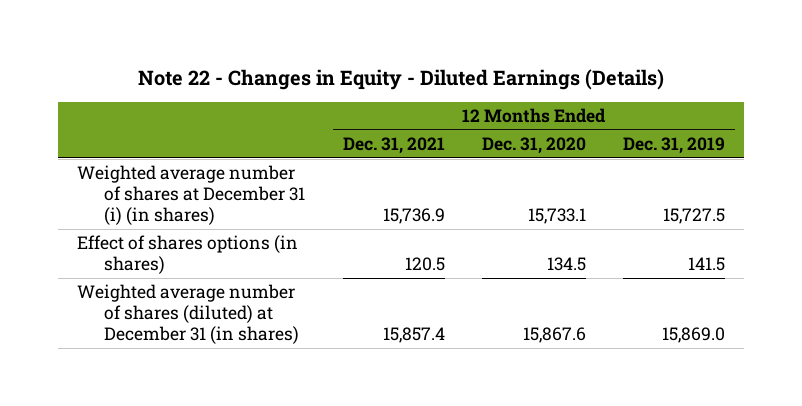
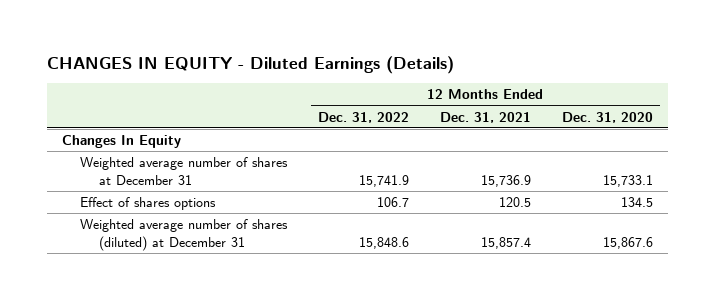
[138,69,665,91] Note 22 - Changes in Equity - Diluted Earnings (Details) -> [46,56,454,75] CHANGES IN EQUITY - Diluted Earnings (Details)
[623,136,726,154] Dec. 31, 2019 -> none
none -> [318,111,410,123] Dec. 31, 2022
none -> [62,135,182,149] Changes In Equity
[76,165,306,226] Weighted average number of shares at December 31 (i) (in shares) -> [80,157,289,185] Weighted average number of shares at December 31
[76,235,298,275] Effect of shares options (in shares) -> [80,197,217,211] Effect of shares options
[76,284,300,345] Weighted average number of shares (diluted) at December 31 (in shares) -> [80,219,289,251] Weighted average number of shares (diluted) at December 31

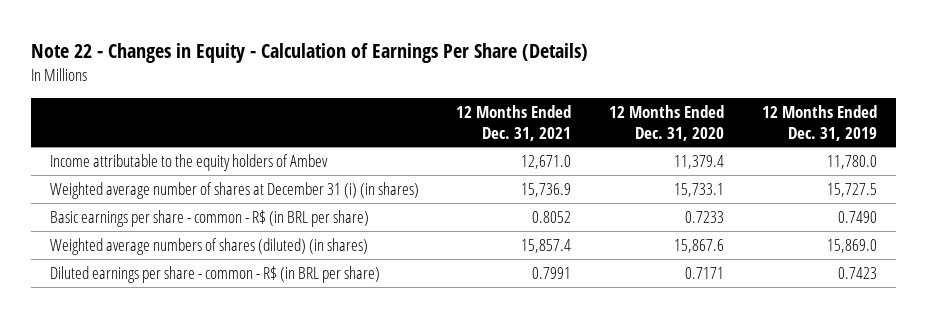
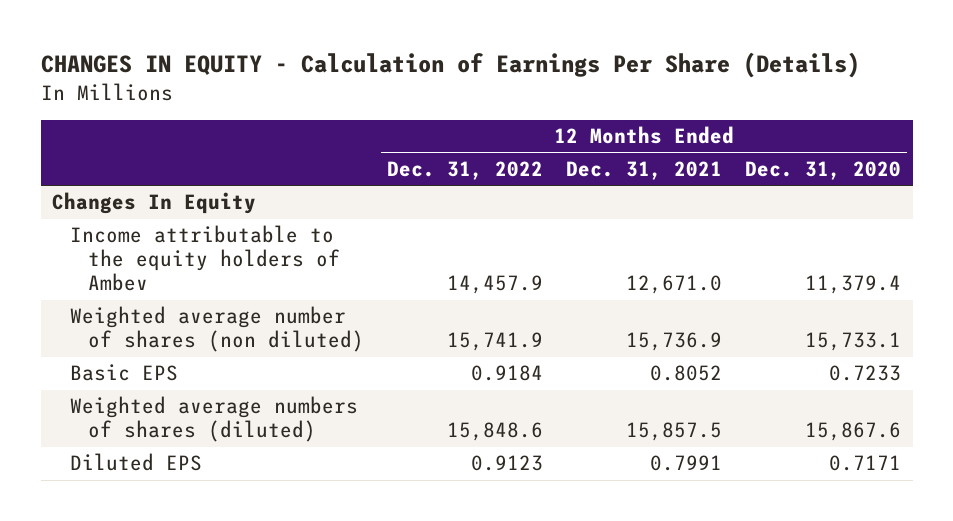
[30,42,588,63] Note 22 - Changes in Equity - Calculation of Earnings Per Share (Details) -> [40,52,860,79] CHANGES IN EQUITY - Calculation of Earnings Per Share (Details)
[761,104,877,141] 12 Months Ended Dec. 31, 2019 -> none
none -> [386,160,543,180] Dec. 31, 2022
none -> [52,192,257,215] Changes In Equity
[49,181,419,199] Weighted average number of shares at December 31 (i) (in shares) -> [70,306,364,353] Weighted average number of shares (non diluted)
[49,209,369,227] Basic earnings per share - common - R$ (in BRL per share) -> [70,364,179,382] Basic EPS
[49,237,368,255] Weighted average numbers of shares (diluted) (in shares) -> [70,396,359,443] Weighted average numbers of shares (diluted)
[521,238,572,253] 15,857.4 -> [625,422,722,442] 15,857.5
[49,265,380,283] Diluted earnings per share - common - R$ (in BRL per share) -> [70,453,203,472] Diluted EPS

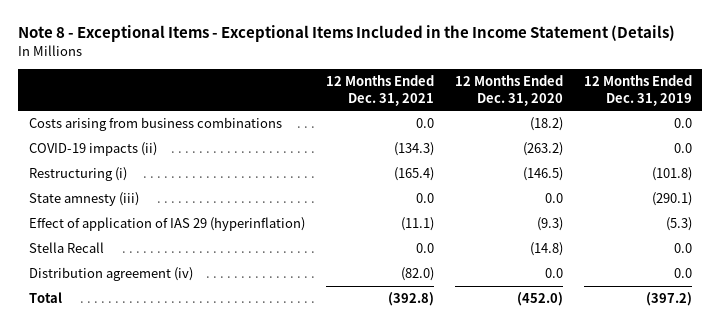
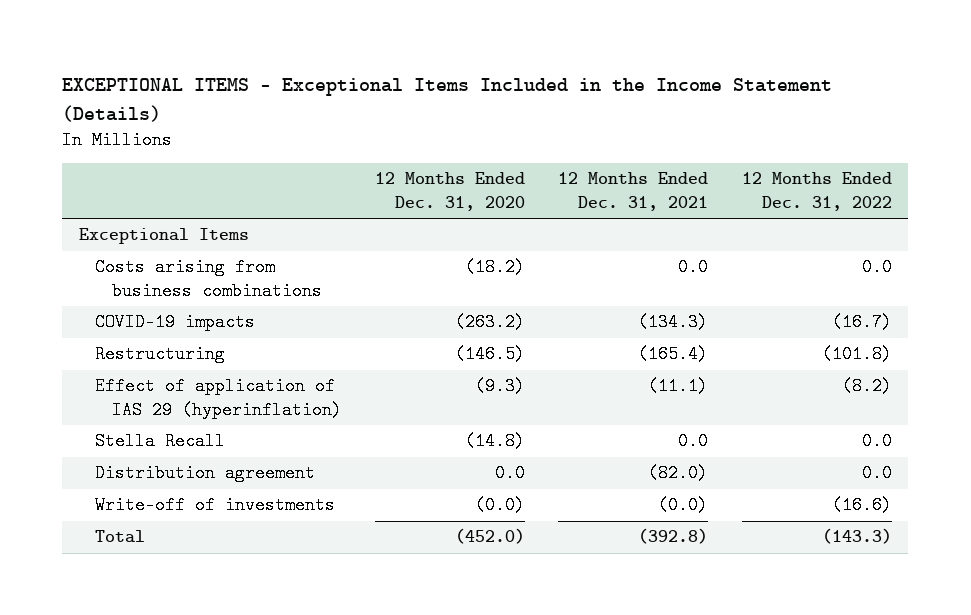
[18,25,676,43] Note 8 - Exceptional Items - Exceptional Items Included in the Income Statement (Details) -> [62,78,833,122] EXCEPTIONAL ITEMS - Exceptional Items Included in the Income Statement (Details)
[583,75,692,106] 12 Months Ended Dec. 31, 2019 -> none
none -> [741,172,892,211] 12 Months Ended Dec. 31, 2022
none -> [79,228,250,245] Exceptional Items
[28,192,139,207] State amnesty (iii) -> none
[28,142,157,157] COVID-19 impacts (ii) -> [95,313,256,332] COVID-19 impacts
[28,167,127,182] Restructuring (i) -> [95,345,226,364] Restructuring
[28,267,193,282] Distribution agreement (iv) -> [95,464,316,483] Distribution agreement
none -> [95,496,336,515] Write-off of investments

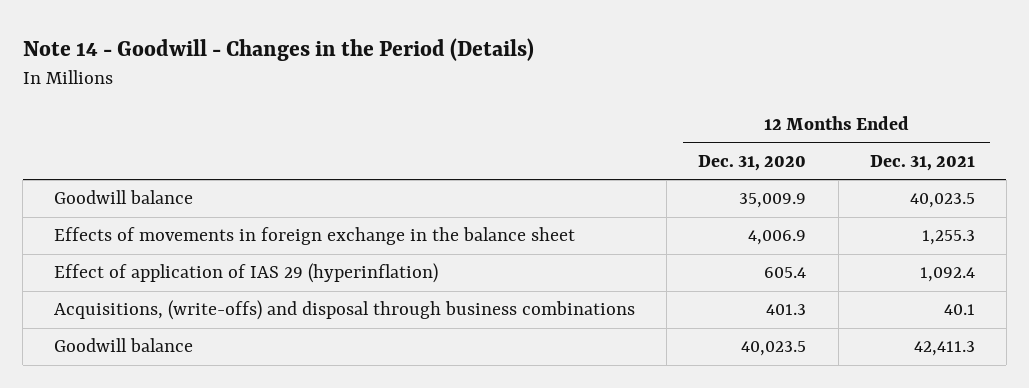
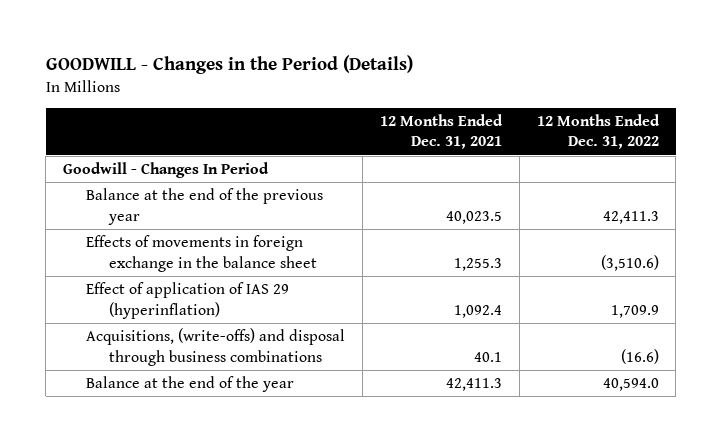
[22,37,534,61] Note 14 - Goodwill - Changes in the Period (Details) -> [45,55,413,75] GOODWILL - Changes in the Period (Details)
[698,154,807,171] Dec. 31, 2020 -> none
none -> [536,113,660,150] 12 Months Ended Dec. 31, 2022
none -> [62,162,269,179] Goodwill - Changes In Period
[54,190,194,205] Goodwill balance -> [85,188,323,225] Balance at the end of the previous year
[54,338,194,353] Goodwill balance -> [85,376,294,393] Balance at the end of the year

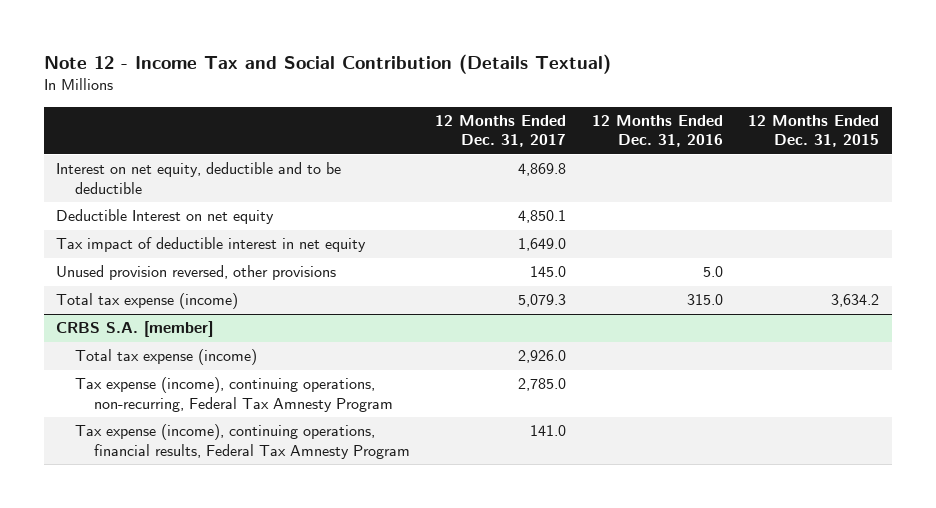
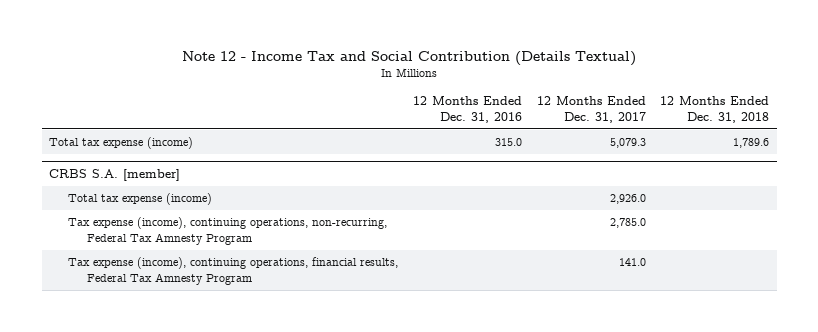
[748,114,880,148] 12 Months Ended Dec. 31, 2015 -> none
none -> [660,96,770,123] 12 Months Ended Dec. 31, 2018
[56,162,342,194] Interest on net equity, deductible and to be deductible -> none
[56,209,275,225] Deductible Interest on net equity -> none
[56,237,367,253] Tax impact of deductible interest in net equity -> none
[56,265,337,281] Unused provision reversed, other provisions -> none

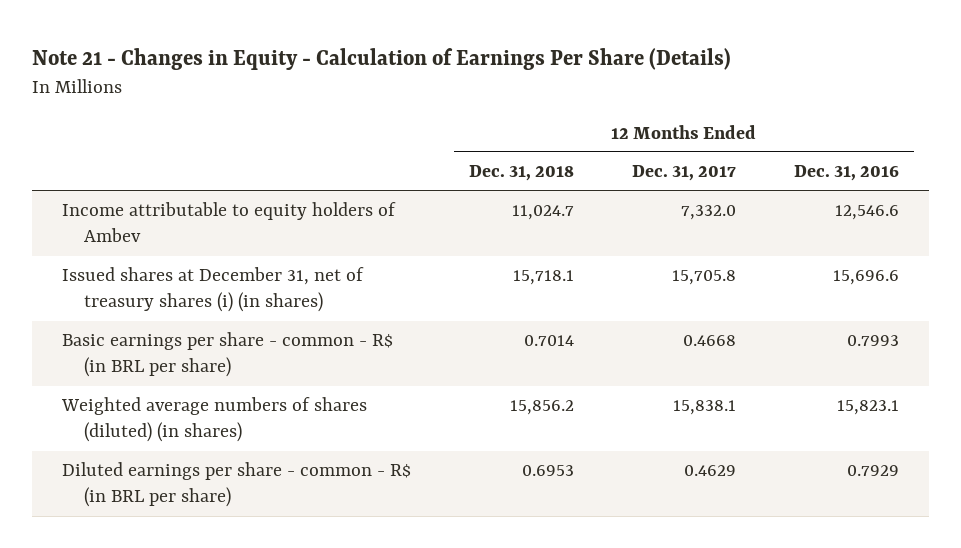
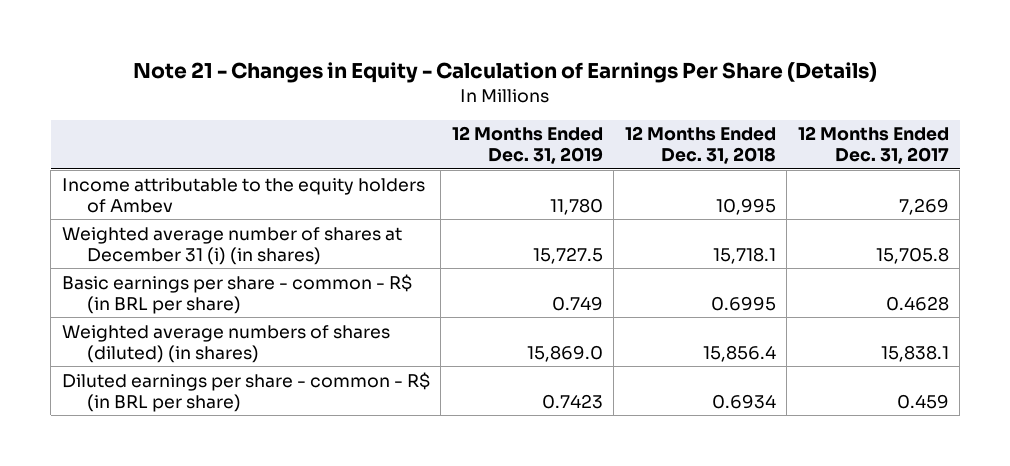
[794,165,900,182] Dec. 31, 2016 -> none
none -> [451,126,603,165] 12 Months Ended Dec. 31, 2019
[61,202,396,243] Income attributable to equity holders of Ambev -> [61,177,425,213] Income attributable to the equity holders of Ambev
[511,205,574,221] 11,024.7 -> [715,197,776,215] 10,995
[681,205,737,221] 7,332.0 -> [898,197,949,215] 7,269
[61,267,364,313] Issued shares at December 31, net of treasury shares (i) (in shares) -> [61,226,402,265] Weighted average number of shares at December 31 (i) (in shares)
[523,335,574,347] 0.7014 -> [710,295,776,311] 0.6995
[683,335,737,347] 0.4668 -> [885,295,949,311] 0.4628
[509,400,574,416] 15,856.2 -> [702,344,776,362] 15,856.4
[521,465,574,477] 0.6953 -> [711,393,776,409] 0.6934
[684,465,737,477] 0.4629 -> [896,393,949,409] 0.459

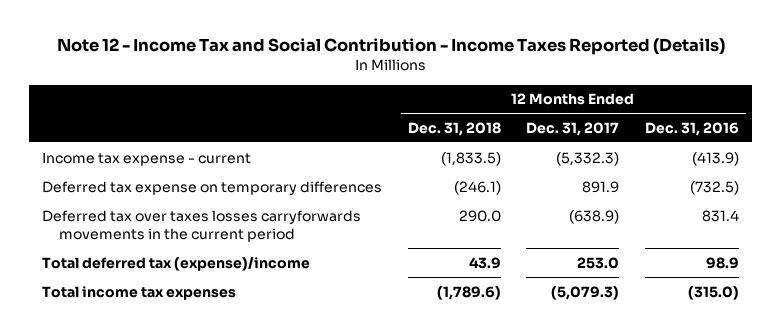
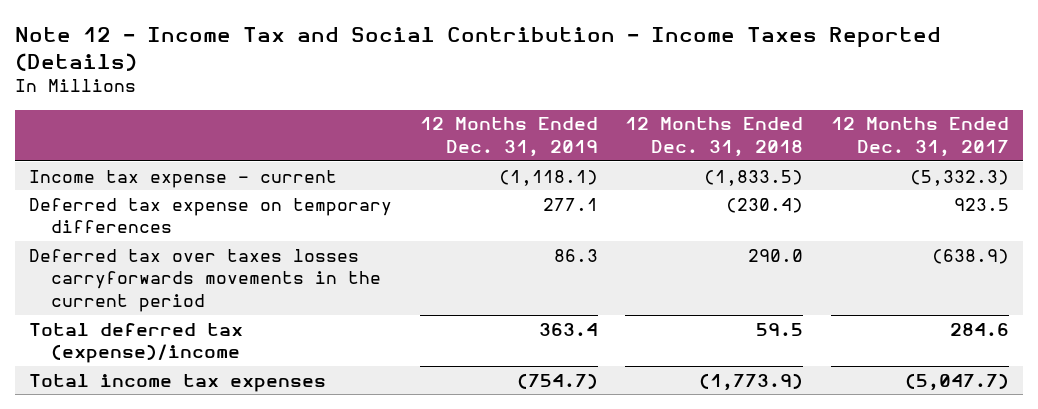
[645,121,740,136] Dec. 31, 2016 -> none
none -> [419,117,598,157] 12 Months Ended Dec. 31, 2019
[453,180,501,195] (246.1) -> [726,197,804,213] (230.4)
[582,180,620,193] 891.9 -> [954,197,1010,211] 923.5
[468,256,501,269] 43.9 -> [756,322,804,336] 59.5
[577,256,620,269] 253.0 -> [950,322,1010,336] 284.6
[436,285,501,300] (1,789.6) -> [699,372,804,391] (1,773.9)
[551,285,620,300] (5,079.3) -> [905,372,1010,391] (5,047.7)

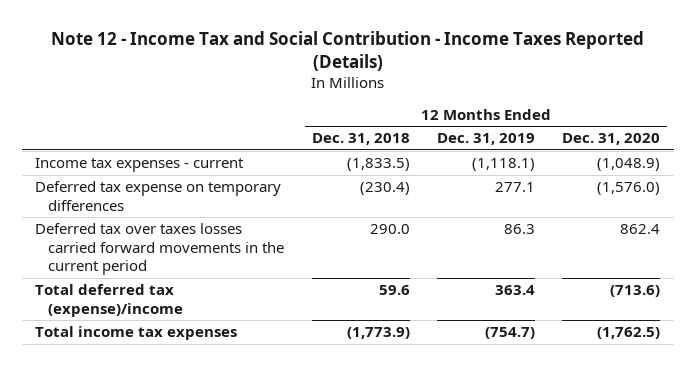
[831,117,1010,157] 12 Months Ended Dec. 31, 2017 -> none
none -> [562,133,661,146] Dec. 31, 2020
[28,169,337,188] Income tax expense - current -> [35,158,245,173] Income tax expenses - current
[28,248,381,312] Deferred tax over taxes losses carryforwards movements in the current period -> [35,223,285,276] Deferred tax over taxes losses carried forward movements in the current period
[756,322,804,336] 59.5 -> [378,285,410,296] 59.6

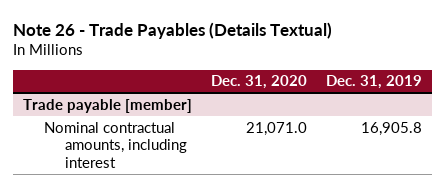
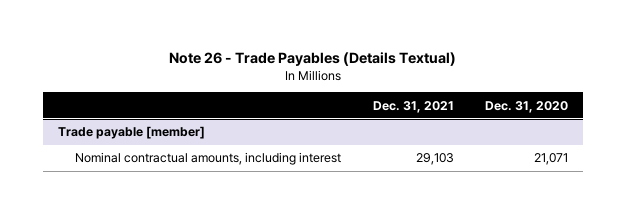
[326,75,423,90] Dec. 31, 2019 -> none
none -> [372,100,454,113] Dec. 31, 2021
[246,121,308,136] 21,071.0 -> [533,153,568,166] 21,071

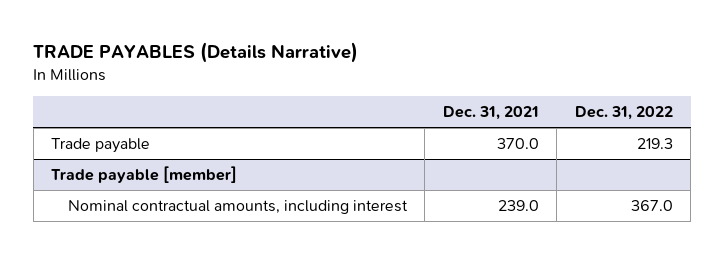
[169,51,457,66] Note 26 - Trade Payables (Details Textual) -> [33,42,359,64] TRADE PAYABLES (Details Narrative)
[484,100,568,113] Dec. 31, 2020 -> none
none -> [574,106,673,121] Dec. 31, 2022
none -> [51,137,151,153] Trade payable
[415,153,454,166] 29,103 -> [497,199,539,211] 239.0

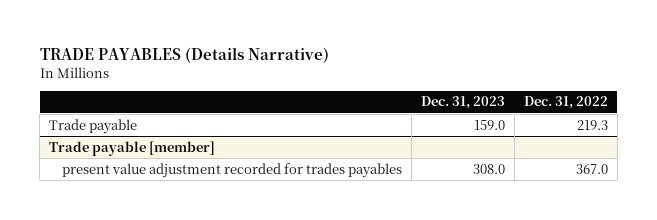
[442,106,539,121] Dec. 31, 2021 -> none
none -> [420,96,505,110] Dec. 31, 2023
[67,199,408,214] Nominal contractual amounts, including interest -> [61,162,402,178] present value adjustment recorded for trades payables

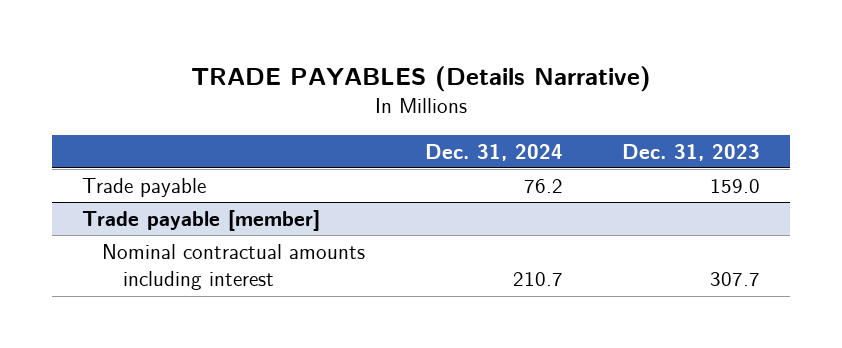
[523,96,608,110] Dec. 31, 2022 -> none
none -> [424,143,563,161] Dec. 31, 2024
[61,162,402,178] present value adjustment recorded for trades payables -> none
none -> [102,243,366,291] Nominal contractual amounts including interest

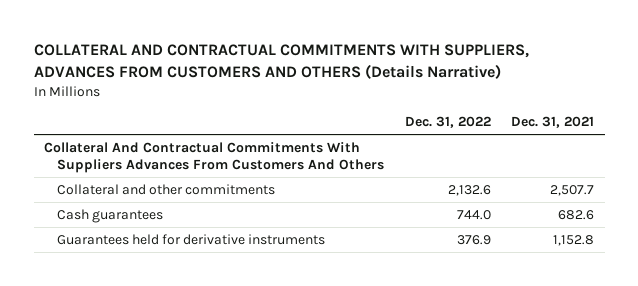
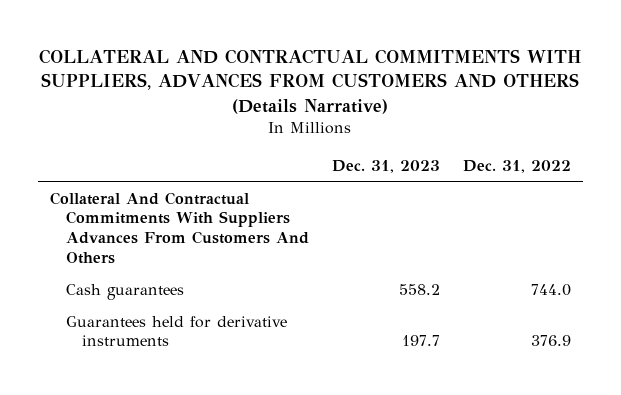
[511,116,595,129] Dec. 31, 2021 -> none
none -> [331,159,440,173] Dec. 31, 2023
[57,183,276,195] Collateral and other commitments -> none

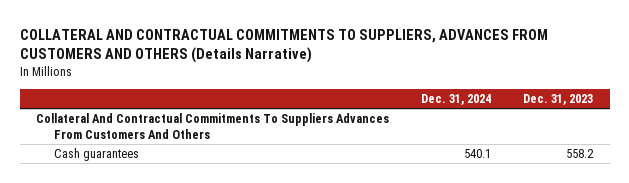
[39,48,582,114] COLLATERAL AND CONTRACTUAL COMMITMENTS WITH SUPPLIERS, ADVANCES FROM CUSTOMERS AND OTHERS (Details Narrative) -> [19,28,548,64] COLLATERAL AND CONTRACTUAL COMMITMENTS TO SUPPLIERS, ADVANCES FROM CUSTOMERS AND OTHERS (Details Narrative)
[463,159,572,173] Dec. 31, 2022 -> none
none -> [421,94,492,106] Dec. 31, 2024
[49,191,309,264] Collateral And Contractual Commitments With Suppliers Advances From Customers And Others -> [35,113,389,139] Collateral And Contractual Commitments To Suppliers Advances From Customers And Others
[65,315,287,347] Guarantees held for derivative instruments -> none

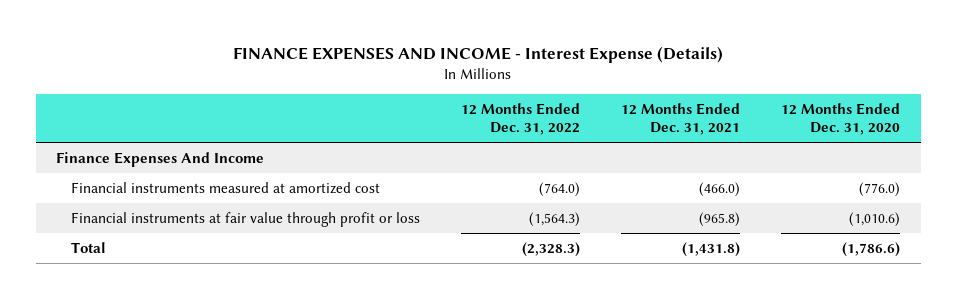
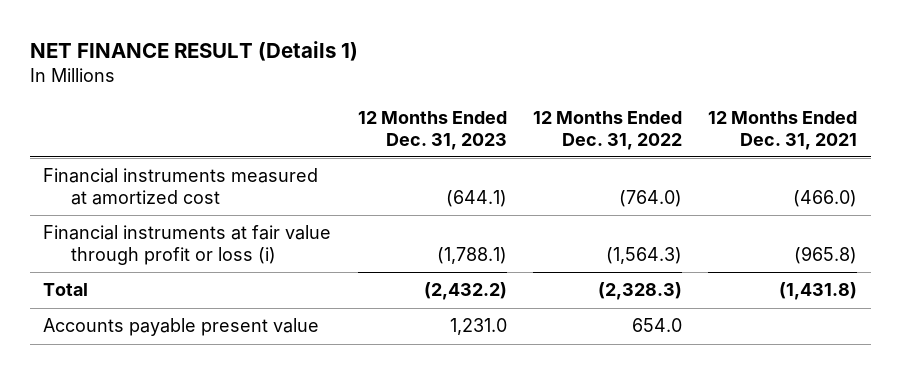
[233,45,724,63] FINANCE EXPENSES AND INCOME - Interest Expense (Details) -> [30,40,359,61] NET FINANCE RESULT (Details 1)
[781,102,901,136] 12 Months Ended Dec. 31, 2020 -> none
none -> [357,110,507,150] 12 Months Ended Dec. 31, 2023
[56,151,265,167] Finance Expenses And Income -> none
[70,211,420,227] Financial instruments at fair value through profit or loss -> [43,225,332,266] Financial instruments at fair value through profit or loss (i)
none -> [43,318,320,337] Accounts payable present value

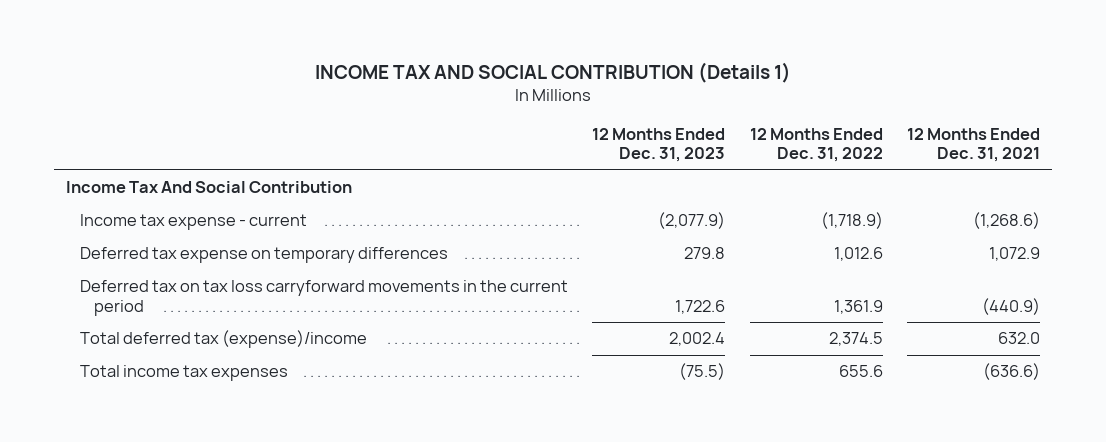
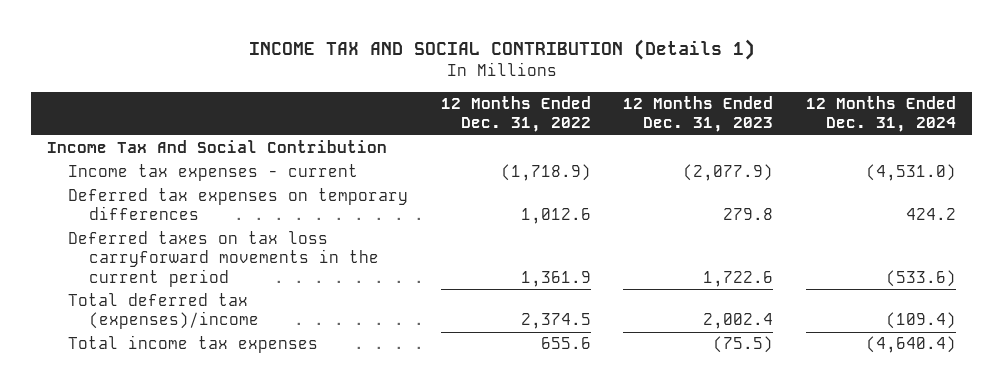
[906,127,1040,163] 12 Months Ended Dec. 31, 2021 -> none
none -> [806,96,957,133] 12 Months Ended Dec. 31, 2024
[79,214,307,231] Income tax expense - current -> [67,164,358,182] Income tax expenses - current
[79,247,448,264] Deferred tax expense on temporary differences -> [67,188,408,221] Deferred tax expenses on temporary differences
[79,280,568,316] Deferred tax on tax loss carryforward movements in the current period -> [67,231,379,287] Deferred taxes on tax loss carryforward movements in the current period
[79,330,367,349] Total deferred tax (expense)/income -> [67,293,259,330] Total deferred tax (expenses)/income

